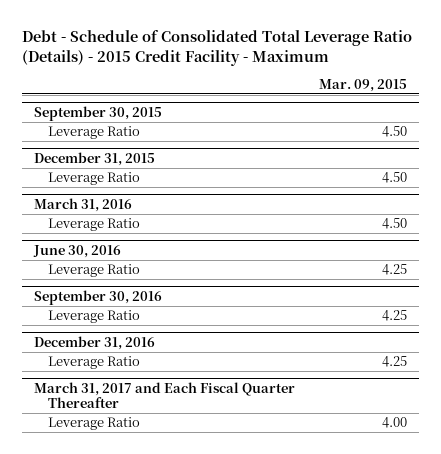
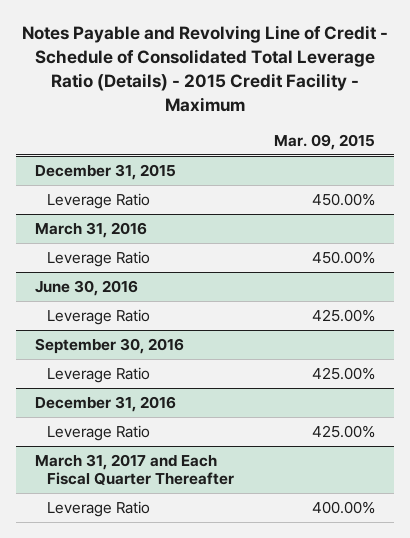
[22,30,413,66] Debt - Schedule of Consolidated Total Leverage Ratio (Details) - 2015 Credit Facility - Maximum -> [21,25,388,112] Notes Payable and Revolving Line of Credit - Schedule of Consolidated Total Leverage Ratio (Details) - 2015 Credit Facility - Maximum
[34,105,163,121] September 30, 2015 -> none
[47,126,140,140] Leverage Ratio -> none
[382,172,408,184] 4.50 -> [311,192,375,206] 450.00%
[382,218,408,230] 4.50 -> [311,250,375,264] 450.00%
[382,264,408,276] 4.25 -> [311,308,375,322] 425.00%
[382,310,408,322] 4.25 -> [311,366,375,380] 425.00%
[382,356,408,368] 4.25 -> [311,424,375,438] 425.00%
[382,417,408,429] 4.00 -> [311,500,375,514] 400.00%

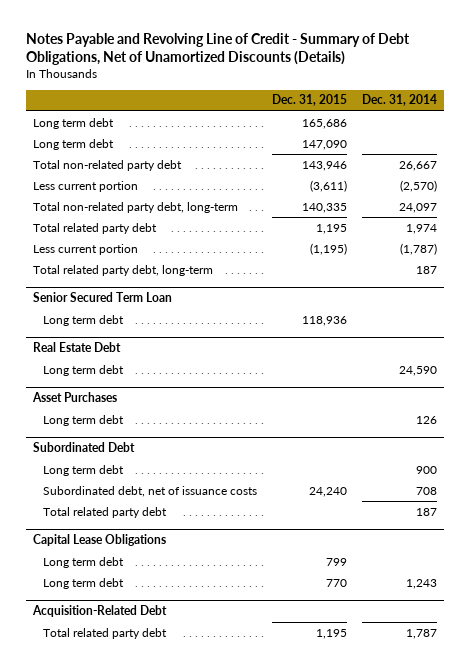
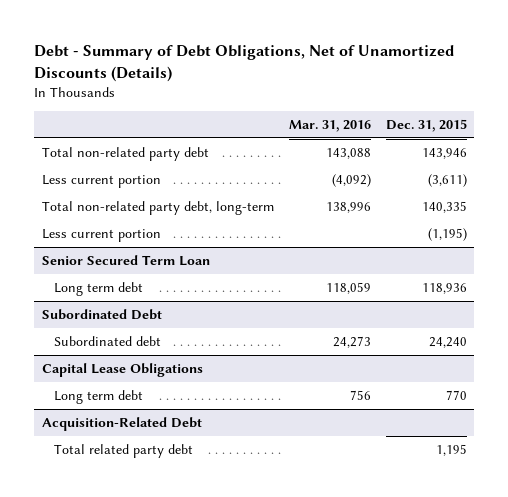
[25,32,410,66] Notes Payable and Revolving Line of Credit - Summary of Debt Obligations, Net of Unamortized Discounts (Details) -> [34,45,455,83] Debt - Summary of Debt Obligations, Net of Unamortized Discounts (Details)
[361,94,437,107] Dec. 31, 2014 -> none
none -> [288,120,371,133] Mar. 31, 2016
[33,117,115,129] Long term debt -> none
[33,138,115,150] Long term debt -> none
[33,222,158,234] Total related party debt -> none
[33,264,214,276] Total related party debt, long-term -> none
[33,342,122,353] Real Estate Debt -> none
[42,364,124,376] Long term debt -> none
[32,392,118,403] Asset Purchases -> none
[42,414,124,426] Long term debt -> none
[42,464,124,476] Long term debt -> none
[42,506,167,518] Total related party debt -> none
[42,485,257,497] Subordinated debt, net of issuance costs -> [54,335,162,346] Subordinated debt
[42,556,124,568] Long term debt -> none

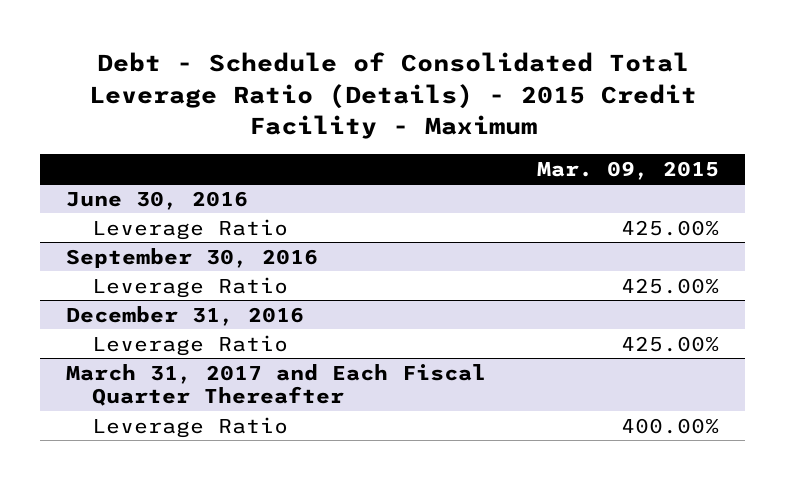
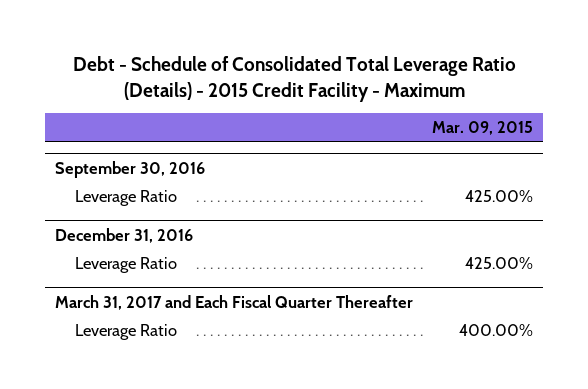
[65,190,248,210] June 30, 2016 -> none
[91,218,288,240] Leverage Ratio -> none

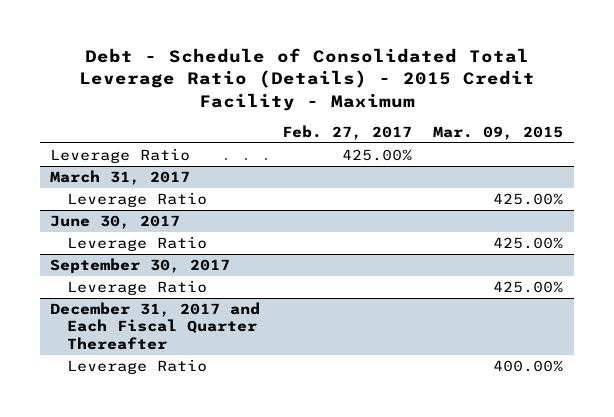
none -> [281,125,412,141] Feb. 27, 2017
none -> [50,147,191,163] Leverage Ratio
[54,160,205,178] September 30, 2016 -> [50,169,191,185] March 31, 2017
[54,227,193,243] December 31, 2016 -> [50,214,181,229] June 30, 2017
[54,294,413,310] March 31, 2017 and Each Fiscal Quarter Thereafter -> [50,257,231,273] September 30, 2017
none -> [66,279,207,295] Leverage Ratio
none -> [50,301,261,351] December 31, 2017 and Each Fiscal Quarter Thereafter

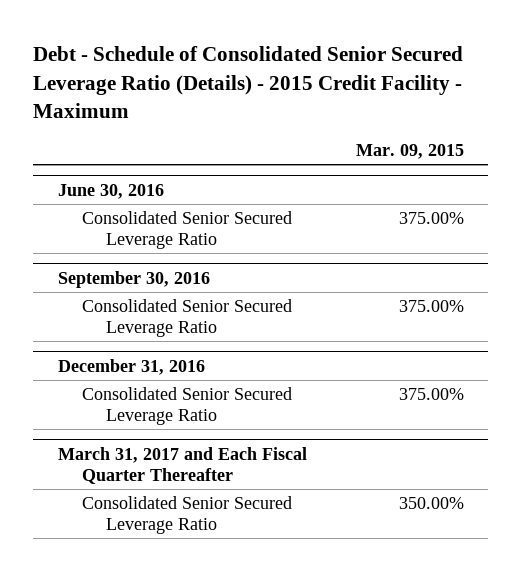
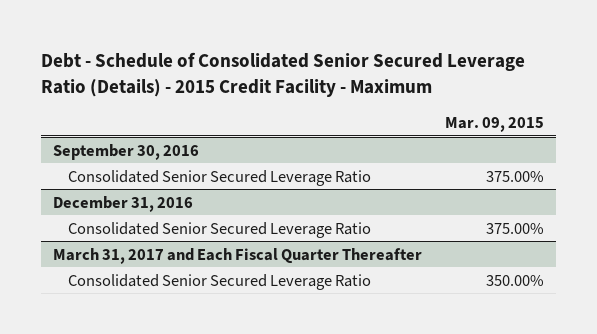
[57,183,164,199] June 30, 2016 -> none
[81,210,292,250] Consolidated Senior Secured Leverage Ratio -> none

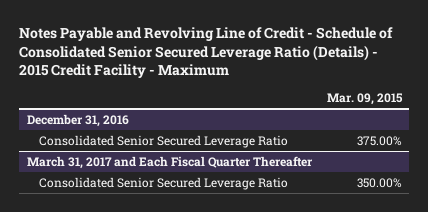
[41,52,526,97] Debt - Schedule of Consolidated Senior Secured Leverage Ratio (Details) - 2015 Credit Facility - Maximum -> [19,26,394,79] Notes Payable and Revolving Line of Credit - Schedule of Consolidated Senior Secured Leverage Ratio (Details) - 2015 Credit Facility - Maximum
[52,143,199,160] September 30, 2016 -> none
[68,169,372,186] Consolidated Senior Secured Leverage Ratio -> none

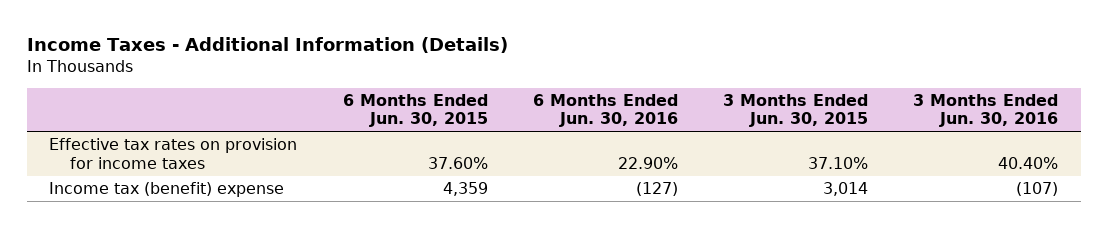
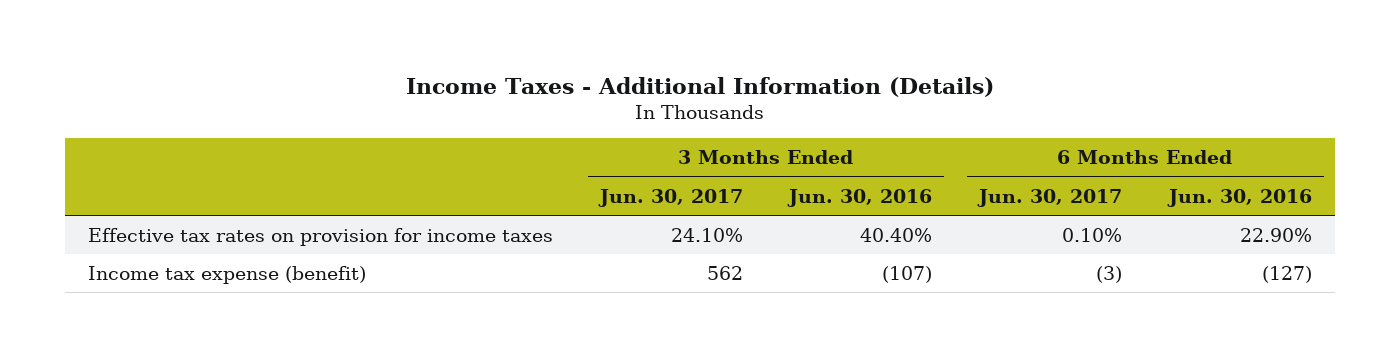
[342,93,488,128] 6 Months Ended Jun. 30, 2015 -> none
[722,93,868,128] 3 Months Ended Jun. 30, 2015 -> none
none -> [597,188,743,207] Jun. 30, 2017
none -> [977,188,1123,207] Jun. 30, 2017
[49,182,285,198] Income tax (benefit) expense -> [87,266,366,285] Income tax expense (benefit)

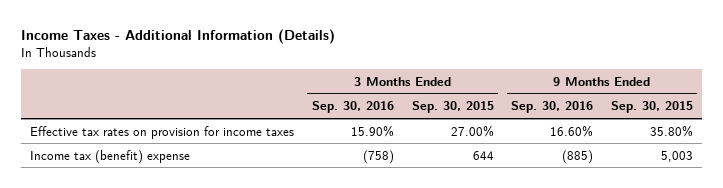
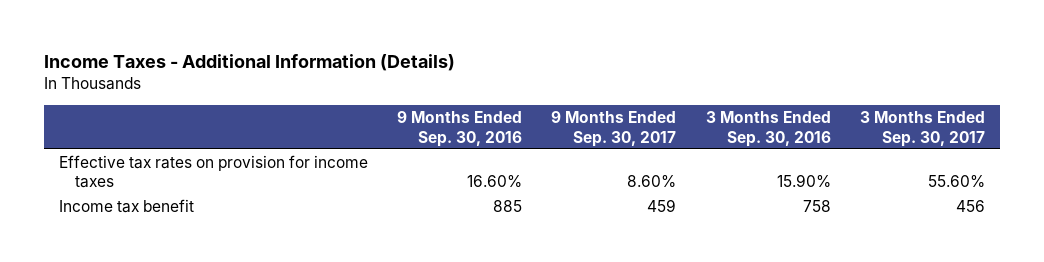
[411,101,494,114] Sep. 30, 2015 -> none
[610,101,693,114] Sep. 30, 2015 -> none
none -> [551,110,677,147] 9 Months Ended Sep. 30, 2017
none -> [860,110,986,147] 3 Months Ended Sep. 30, 2017
[30,149,191,164] Income tax (benefit) expense -> [58,198,194,213] Income tax benefit
[362,149,394,164] (758) -> [802,199,831,212] 758
[562,149,594,164] (885) -> [493,199,523,212] 885

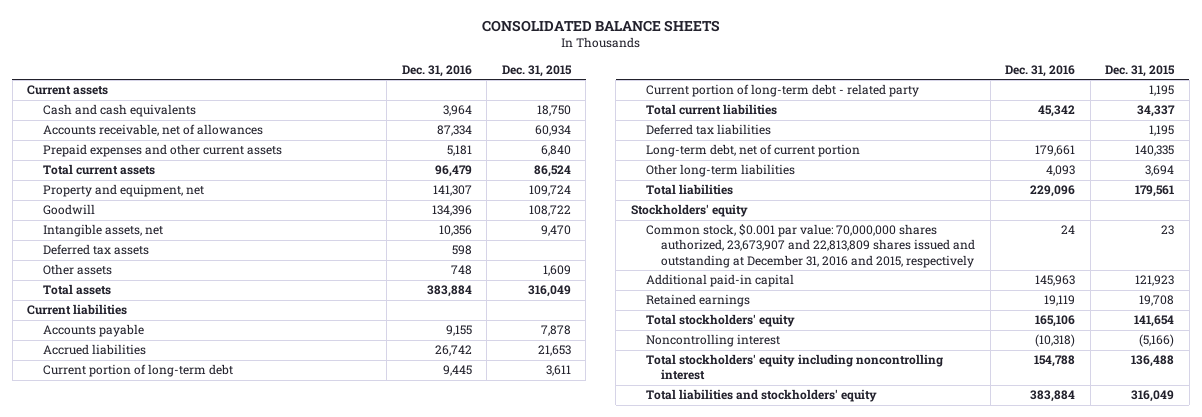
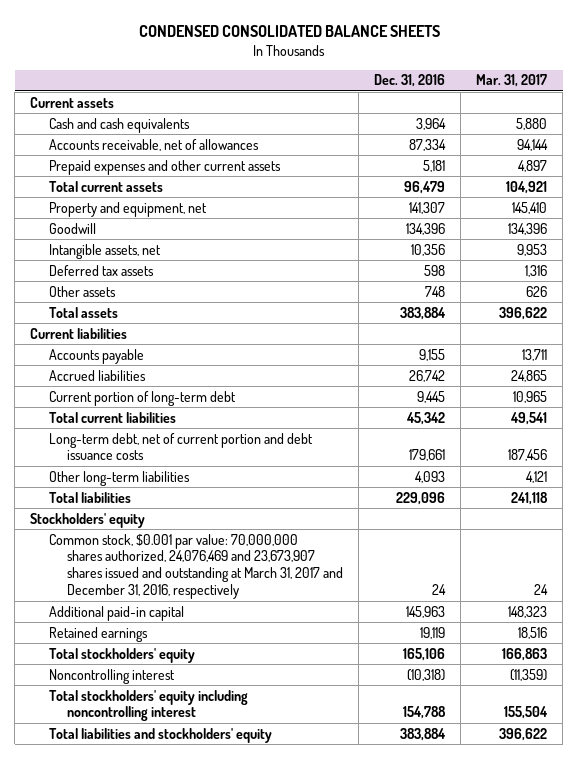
[481,20,720,33] CONSOLIDATED BALANCE SHEETS -> [138,24,440,37] CONDENSED CONSOLIDATED BALANCE SHEETS
[501,64,572,77] Dec. 31, 2015 -> none
none -> [476,74,548,88] Mar. 31, 2017
[646,84,920,98] Current portion of long-term debt - related party -> none
[646,124,772,136] Deferred tax liabilities -> none
[646,144,861,158] Long-term debt, net of current portion -> [48,432,313,461] Long-term debt, net of current portion and debt issuance costs
[646,224,976,268] Common stock, $0.001 par value: 70,000,000 shares authorized, 23,673,907 and 22,813,809 shares issued and outstanding at December 31, 2016 and 2015, respectively -> [48,533,344,600] Common stock, $0.001 par value: 70,000,000 shares authorized, 24,076,469 and 23,673,907 shares issued and outstanding at March 31, 2017 and December 31, 2016, respectively

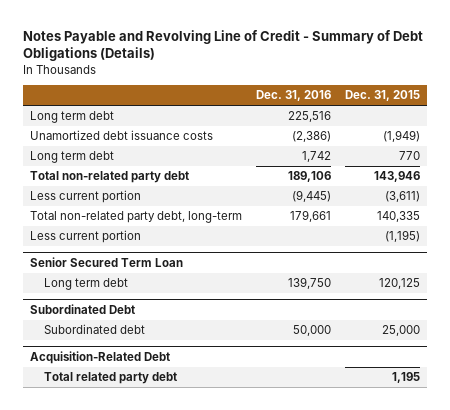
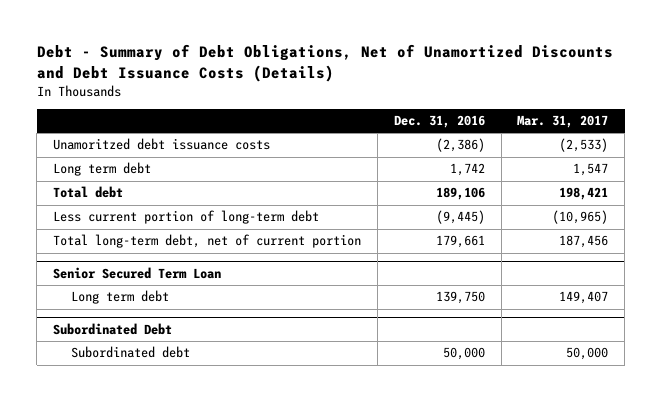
[22,29,423,62] Notes Payable and Revolving Line of Credit - Summary of Debt Obligations (Details) -> [36,44,613,82] Debt - Summary of Debt Obligations, Net of Unamortized Discounts and Debt Issuance Costs (Details)
[345,90,421,102] Dec. 31, 2015 -> none
none -> [517,115,609,129] Mar. 31, 2017
[29,111,114,124] Long term debt -> none
[29,130,213,141] Unamortized debt issuance costs -> [52,138,270,151] Unamoritzed debt issuance costs
[29,230,141,244] Less current portion -> none
[29,171,189,184] Total non-related party debt -> [52,186,123,199] Total debt
[29,190,141,204] Less current portion -> [52,210,319,225] Less current portion of long-term debt
[29,211,242,224] Total non-related party debt, long-term -> [52,234,361,249] Total long-term debt, net of current portion
[29,350,170,364] Acquisition-Related Debt -> none
[43,372,177,385] Total related party debt -> none

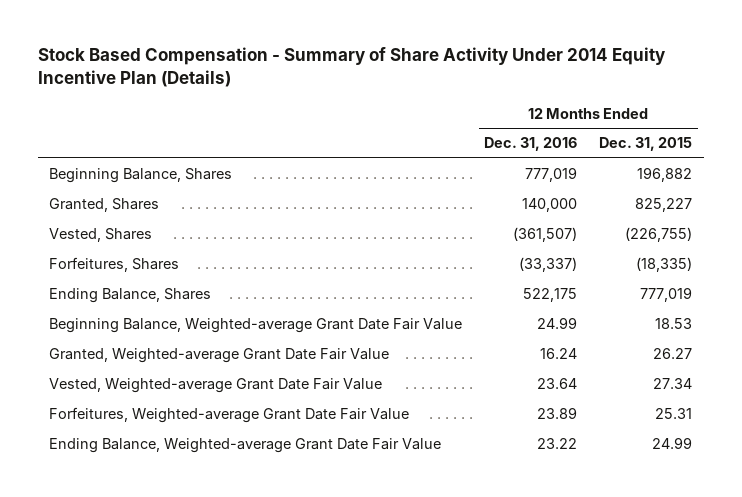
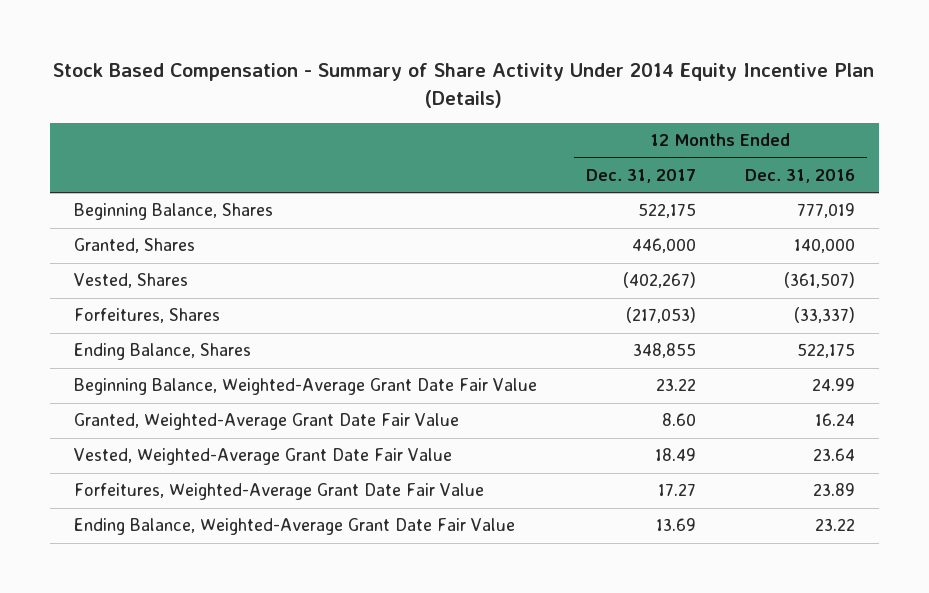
[599,137,693,152] Dec. 31, 2015 -> none
none -> [585,168,696,183] Dec. 31, 2017
[49,318,463,334] Beginning Balance, Weighted-average Grant Date Fair Value -> [74,378,538,396] Beginning Balance, Weighted-Average Grant Date Fair Value
[49,348,390,364] Granted, Weighted-average Grant Date Fair Value -> [74,413,460,431] Granted, Weighted-Average Grant Date Fair Value
[49,378,383,394] Vested, Weighted-average Grant Date Fair Value -> [74,448,453,466] Vested, Weighted-Average Grant Date Fair Value
[49,407,410,424] Forfeitures, Weighted-average Grant Date Fair Value -> [74,483,485,501] Forfeitures, Weighted-Average Grant Date Fair Value
[49,438,442,454] Ending Balance, Weighted-average Grant Date Fair Value -> [74,518,516,536] Ending Balance, Weighted-Average Grant Date Fair Value

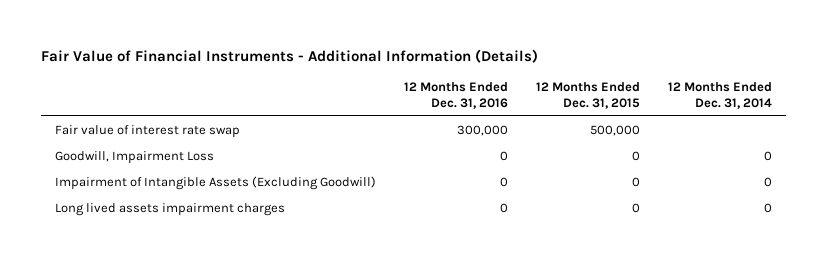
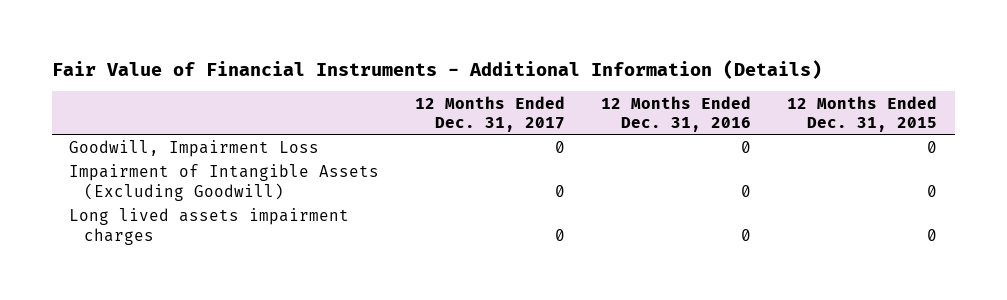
[668,81,773,110] 12 Months Ended Dec. 31, 2014 -> none
none -> [415,95,566,133] 12 Months Ended Dec. 31, 2017
[54,124,240,138] Fair value of interest rate swap -> none

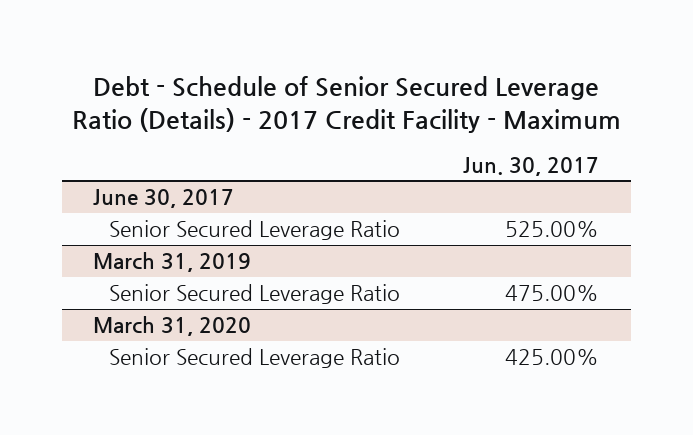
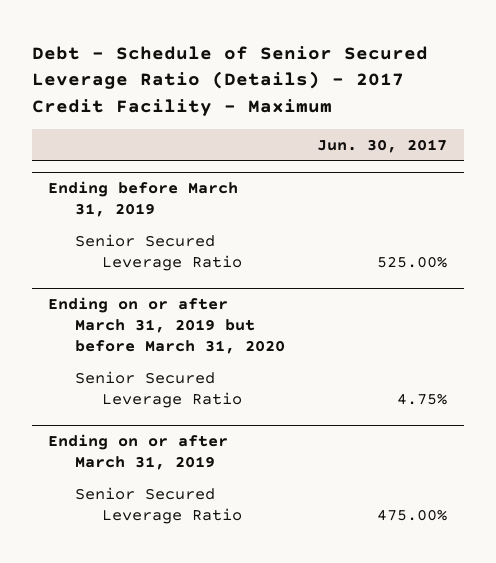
[93,189,235,209] June 30, 2017 -> [48,181,239,217] Ending before March 31, 2019
[93,252,252,273] March 31, 2019 -> [48,297,286,354] Ending on or after March 31, 2019 but before March 31, 2020
none -> [75,371,243,408] Senior Secured Leverage Ratio
none -> [48,434,229,470] Ending on or after March 31, 2019
[93,316,252,337] March 31, 2020 -> none
[109,348,401,369] Senior Secured Leverage Ratio -> none

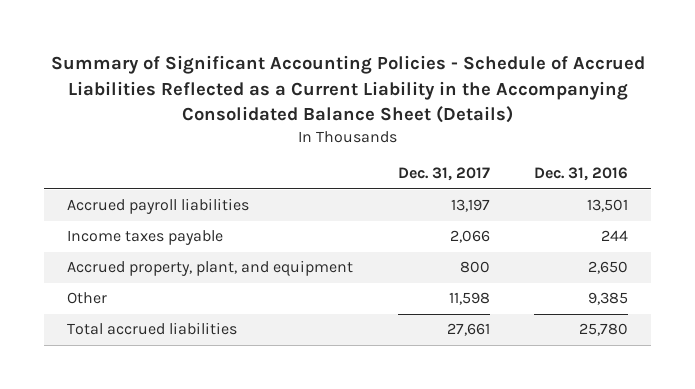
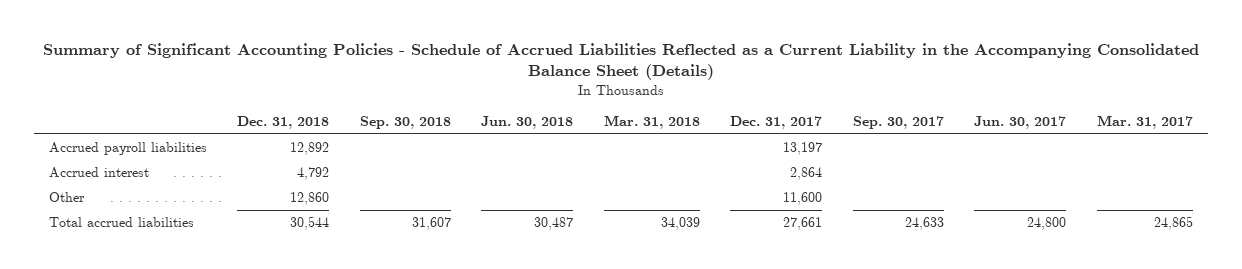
[534,167,629,182] Dec. 31, 2016 -> none
none -> [237,115,330,129] Dec. 31, 2018
none -> [359,115,451,129] Sep. 30, 2018
none -> [481,115,574,129] Jun. 30, 2018
none -> [603,114,700,129] Mar. 31, 2018
none -> [852,115,944,129] Sep. 30, 2017
none -> [974,115,1067,129] Jun. 30, 2017
none -> [1096,114,1193,129] Mar. 31, 2017
[66,230,223,246] Income taxes payable -> none
[66,260,353,277] Accrued property, plant, and equipment -> none
none -> [48,167,149,179] Accrued interest
[448,292,490,306] 11,598 -> [783,192,823,206] 11,600

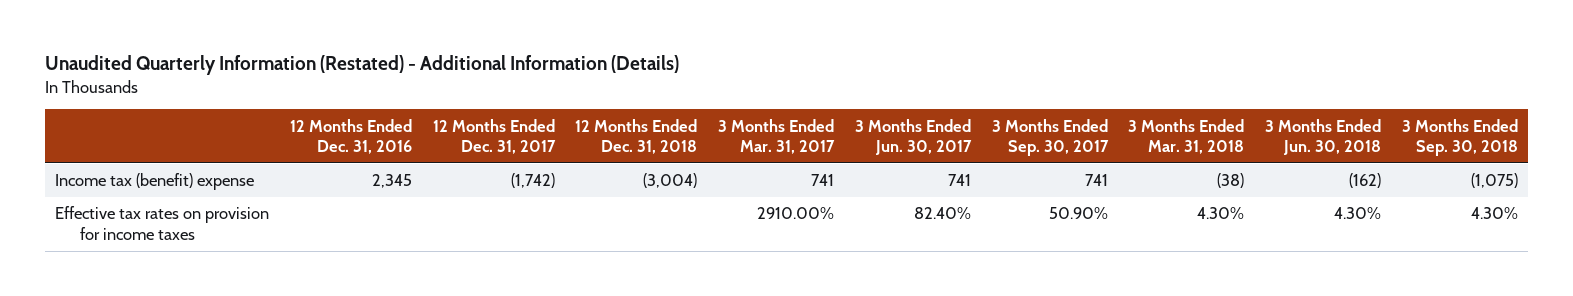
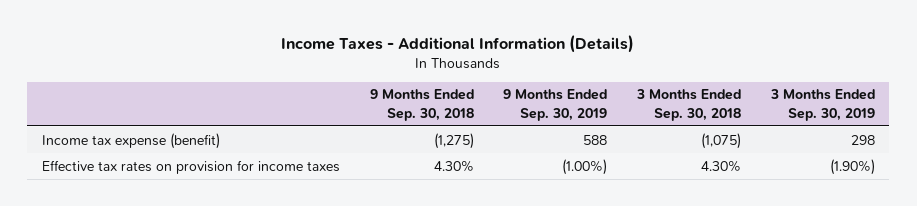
[44,55,679,76] Unaudited Quarterly Information (Restated) - Additional Information (Details) -> [281,35,635,54] Income Taxes - Additional Information (Details)
[289,118,412,155] 12 Months Ended Dec. 31, 2016 -> none
[432,118,556,155] 12 Months Ended Dec. 31, 2017 -> none
[575,118,698,155] 12 Months Ended Dec. 31, 2018 -> none
[718,118,836,155] 3 Months Ended Mar. 31, 2017 -> none
[854,118,972,156] 3 Months Ended Jun. 30, 2017 -> none
[991,118,1109,157] 3 Months Ended Sep. 30, 2017 -> none
[1128,118,1245,155] 3 Months Ended Mar. 31, 2018 -> none
[1265,118,1382,156] 3 Months Ended Jun. 30, 2018 -> none
none -> [369,89,474,121] 9 Months Ended Sep. 30, 2018
none -> [503,89,608,121] 9 Months Ended Sep. 30, 2019
none -> [769,89,875,121] 3 Months Ended Sep. 30, 2019
[55,173,255,191] Income tax (benefit) expense -> [42,132,221,149] Income tax expense (benefit)

